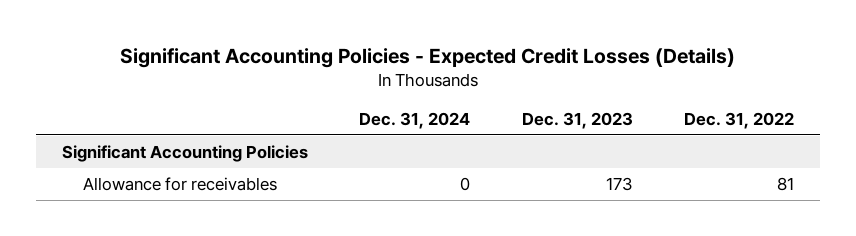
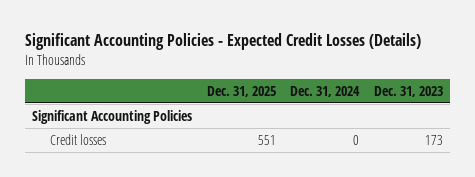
[683,112,794,130] Dec. 31, 2022 -> none
none -> [206,85,276,97] Dec. 31, 2025
[82,176,277,191] Allowance for receivables -> [49,133,106,145] Credit losses

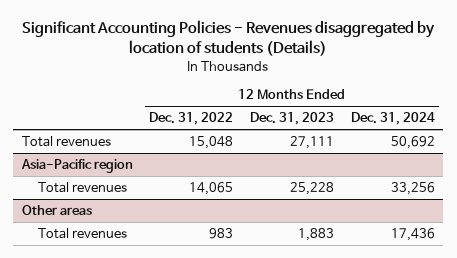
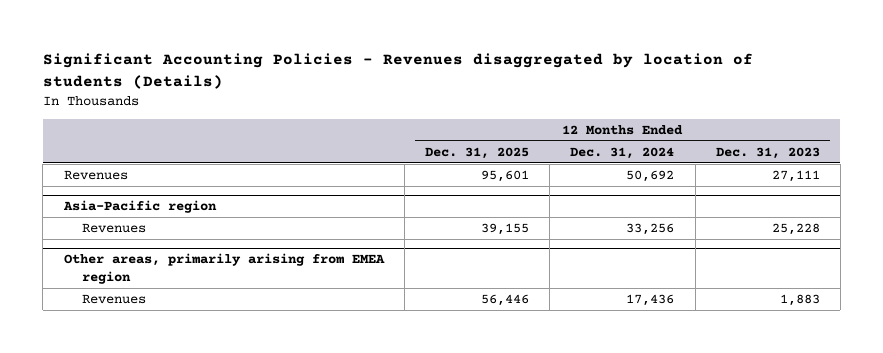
[149,112,234,126] Dec. 31, 2022 -> none
none -> [424,146,529,159] Dec. 31, 2025
[21,136,111,148] Total revenues -> [63,170,128,181] Revenues
[38,182,128,194] Total revenues -> [82,223,147,234] Revenues
[21,205,92,216] Other areas -> [63,253,385,285] Other areas, primarily arising from EMEA region
[38,228,128,240] Total revenues -> [82,294,147,305] Revenues

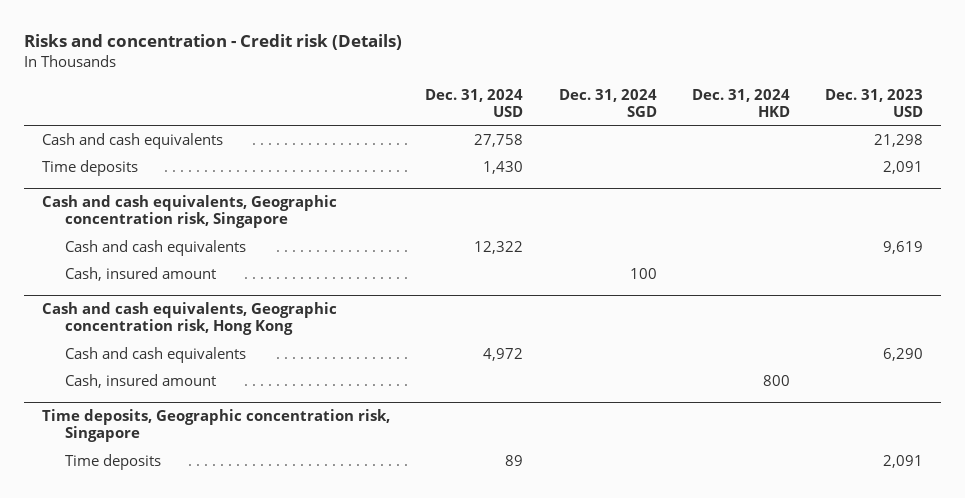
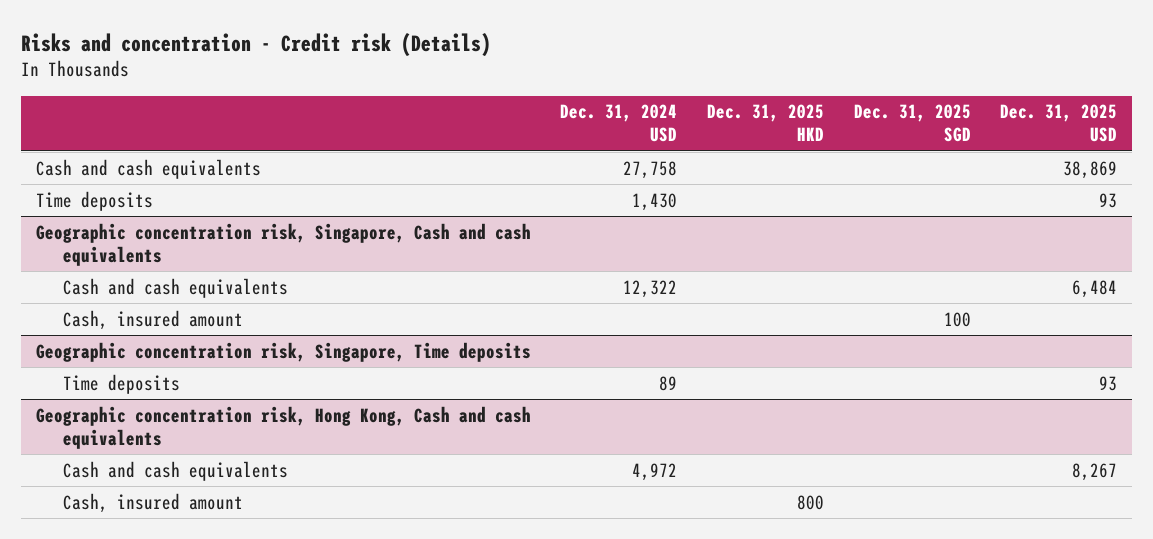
[558,89,657,117] Dec. 31, 2024 SGD -> none
[692,89,791,117] Dec. 31, 2024 HKD -> none
[825,89,924,117] Dec. 31, 2023 USD -> none
none -> [706,104,824,142] Dec. 31, 2025 HKD
none -> [853,104,971,143] Dec. 31, 2025 SGD
none -> [1000,104,1118,143] Dec. 31, 2025 USD
[41,195,337,229] Cash and cash equivalents, Geographic concentration risk, Singapore -> [35,222,531,266] Geographic concentration risk, Singapore, Cash and cash equivalents
none -> [35,341,531,362] Geographic concentration risk, Singapore, Time deposits
none -> [62,373,180,394] Time deposits
[41,302,337,336] Cash and cash equivalents, Geographic concentration risk, Hong Kong -> [35,405,531,449] Geographic concentration risk, Hong Kong, Cash and cash equivalents
[41,409,390,443] Time deposits, Geographic concentration risk, Singapore -> none
[65,453,162,470] Time deposits -> none

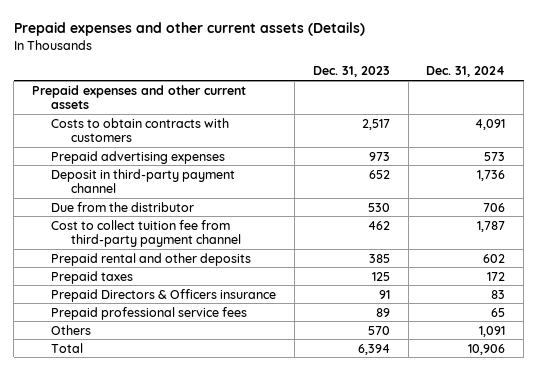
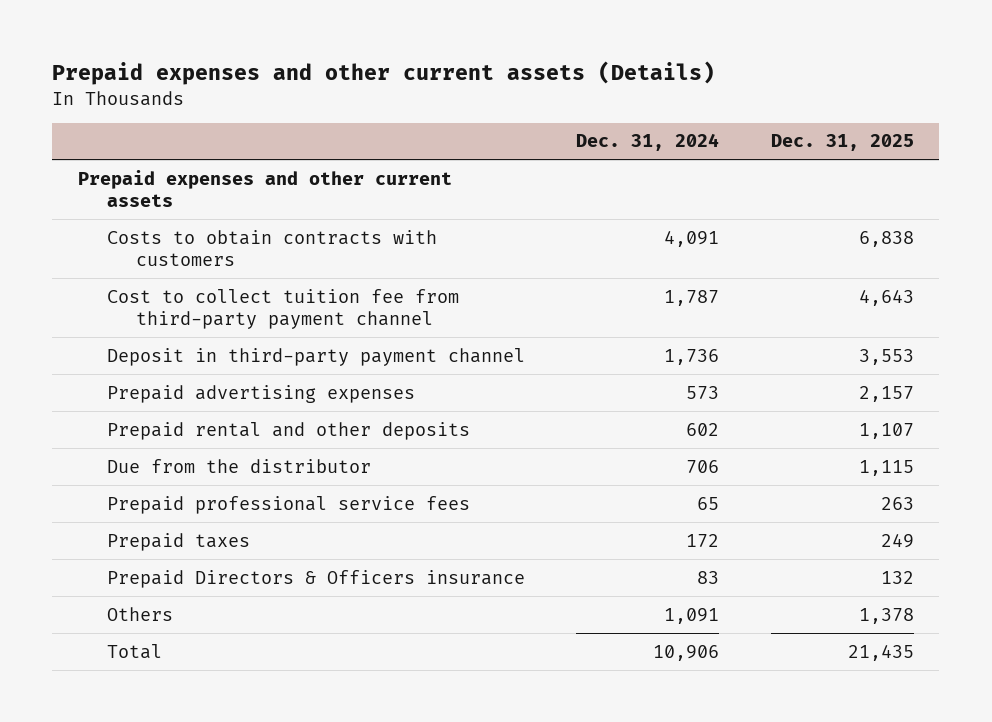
[312,66,390,78] Dec. 31, 2023 -> none
none -> [770,134,914,152] Dec. 31, 2025
[51,168,236,194] Deposit in third-party payment channel -> [106,347,525,366] Deposit in third-party payment channel
[51,150,226,164] Prepaid advertising expenses -> [106,384,415,403] Prepaid advertising expenses
[51,201,195,212] Due from the distributor -> [106,458,371,473] Due from the distributor
[51,306,248,320] Prepaid professional service fees -> [106,495,470,514] Prepaid professional service fees

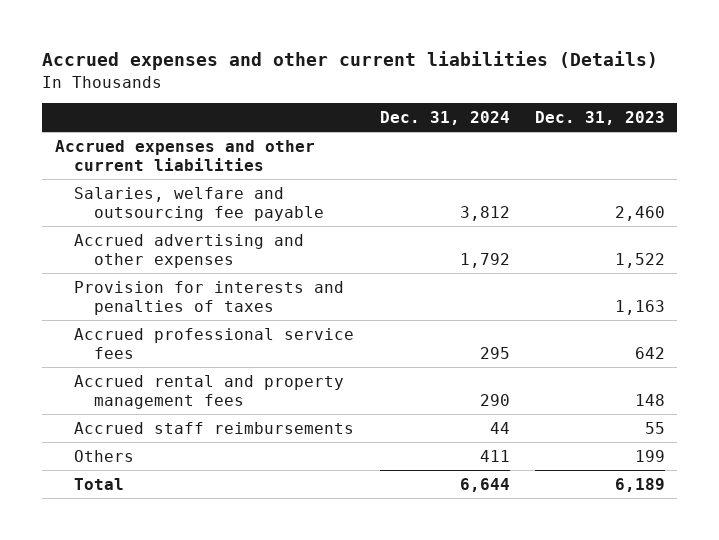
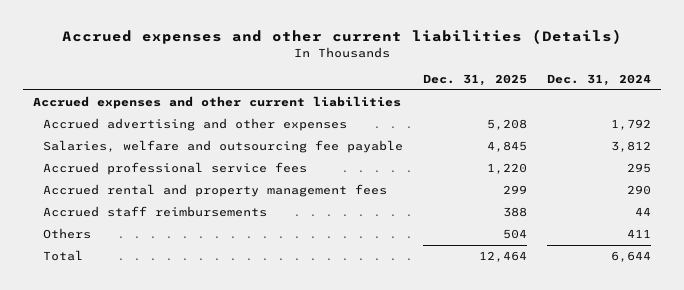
[534,111,665,126] Dec. 31, 2023 -> none
none -> [422,74,527,87] Dec. 31, 2025
[74,280,345,315] Provision for interests and penalties of taxes -> none
[74,186,325,221] Salaries, welfare and outsourcing fee payable -> [43,139,404,153] Salaries, welfare and outsourcing fee payable

